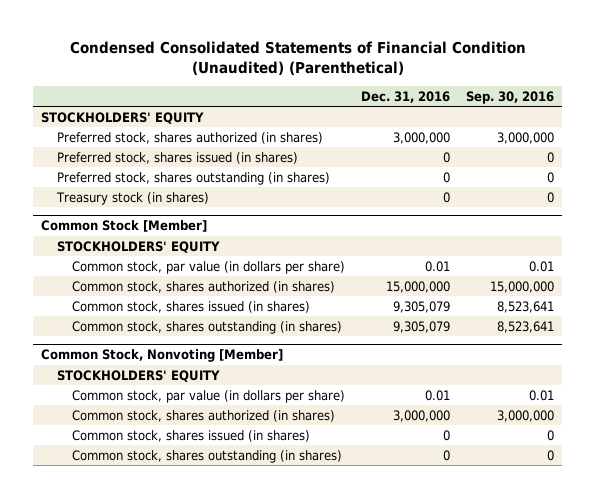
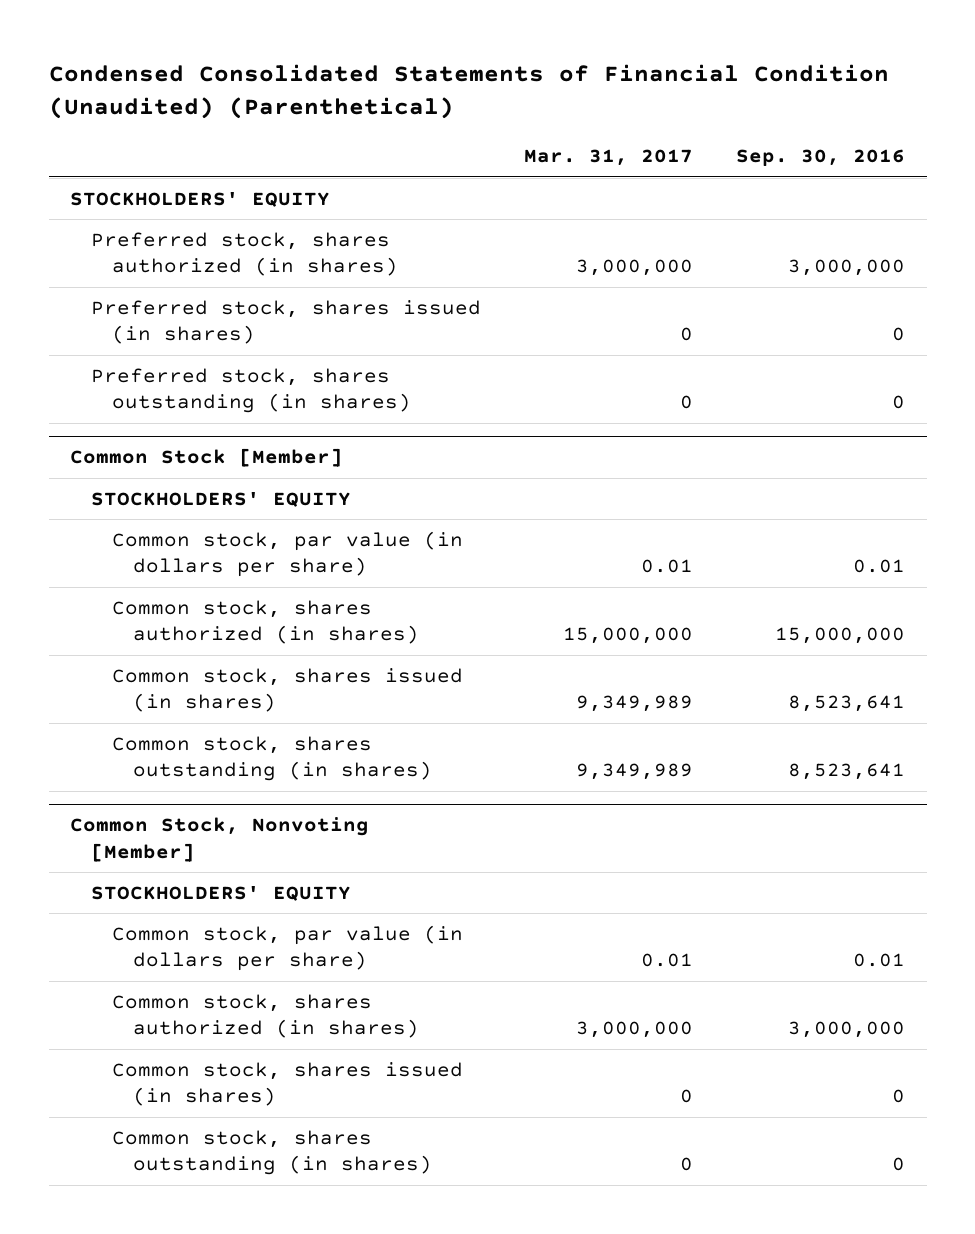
[361,90,451,103] Dec. 31, 2016 -> none
none -> [524,149,694,167] Mar. 31, 2017
[55,191,209,205] Treasury stock (in shares) -> none

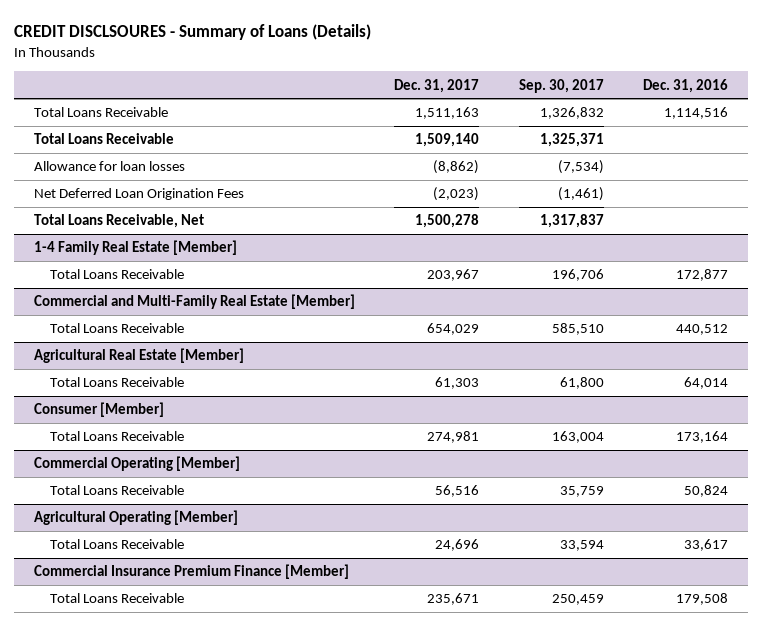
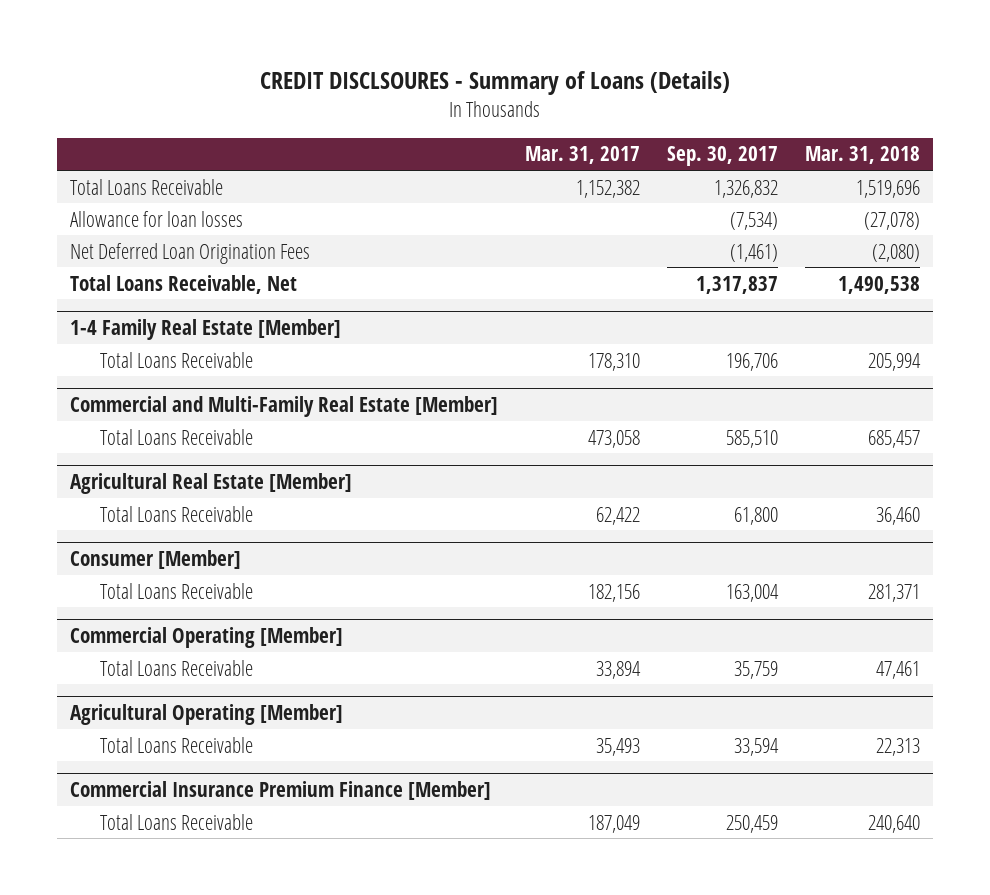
[394,78,480,93] Dec. 31, 2017 -> none
[642,78,728,93] Dec. 31, 2016 -> none
none -> [525,146,641,165] Mar. 31, 2017
none -> [804,146,920,165] Mar. 31, 2018
[33,133,174,145] Total Loans Receivable -> none

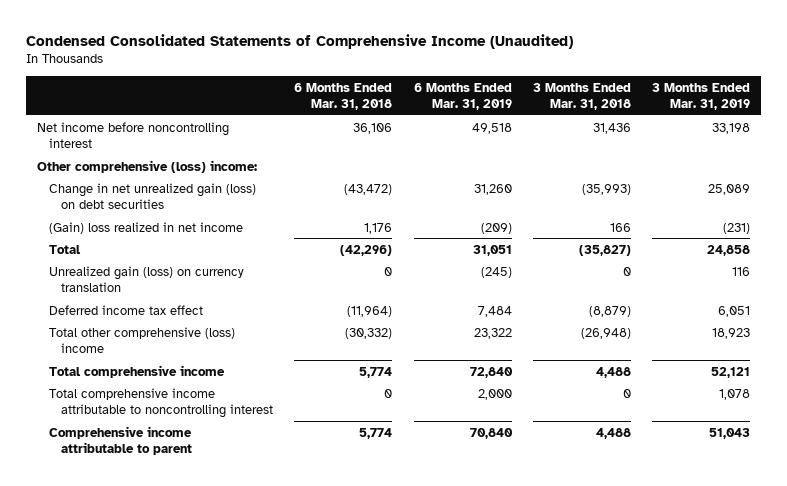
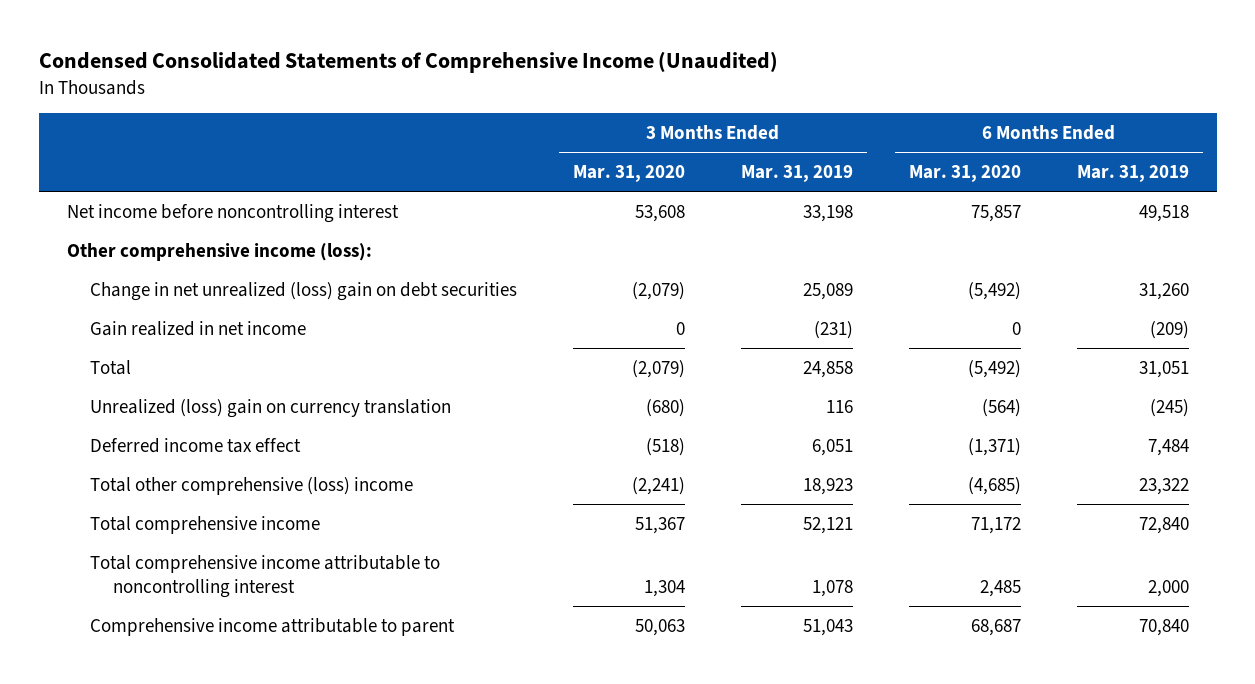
[294,82,393,111] 6 Months Ended Mar. 31, 2018 -> none
[532,82,631,111] 3 Months Ended Mar. 31, 2018 -> none
none -> [572,165,685,183] Mar. 31, 2020
none -> [908,165,1021,183] Mar. 31, 2020
[37,159,258,173] Other comprehensive (loss) income: -> [66,242,372,261] Other comprehensive income (loss):
[49,182,257,209] Change in net unrealized gain (loss) on debt securities -> [89,281,517,301] Change in net unrealized (loss) gain on debt securities
[49,221,244,234] (Gain) loss realized in net income -> [89,320,306,336] Gain realized in net income
[49,265,245,292] Unrealized gain (loss) on currency translation -> [89,398,451,418] Unrealized (loss) gain on currency translation

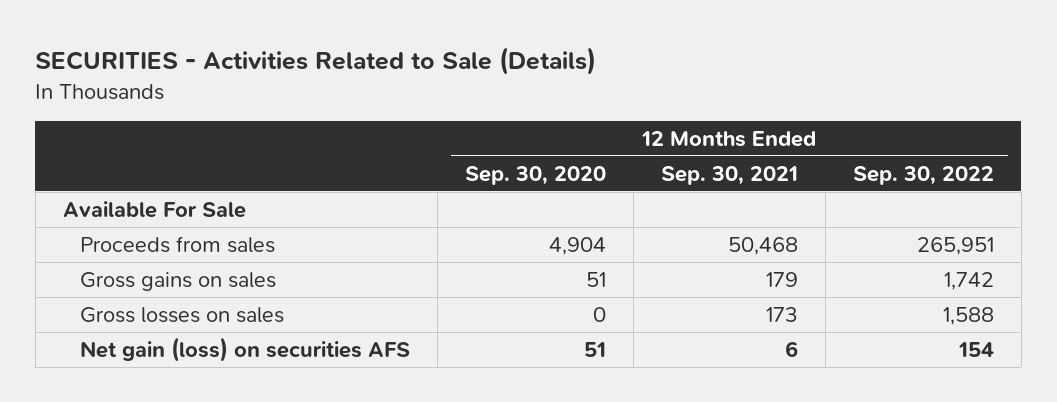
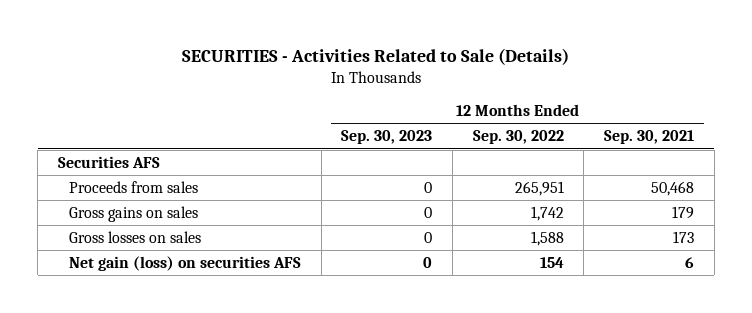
[464,165,606,185] Sep. 30, 2020 -> none
none -> [341,130,433,145] Sep. 30, 2023
[62,200,246,218] Available For Sale -> [57,155,160,168] Securities AFS

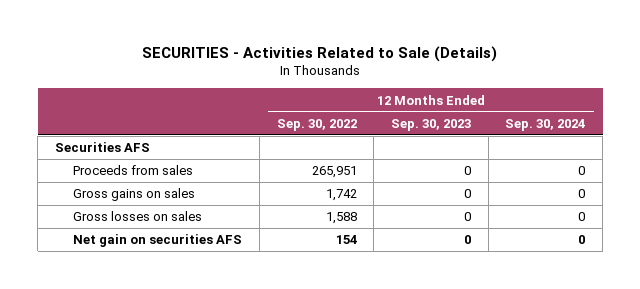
[604,130,695,145] Sep. 30, 2021 -> none
none -> [505,118,586,131] Sep. 30, 2024
[69,255,302,271] Net gain (loss) on securities AFS -> [73,234,243,248] Net gain on securities AFS

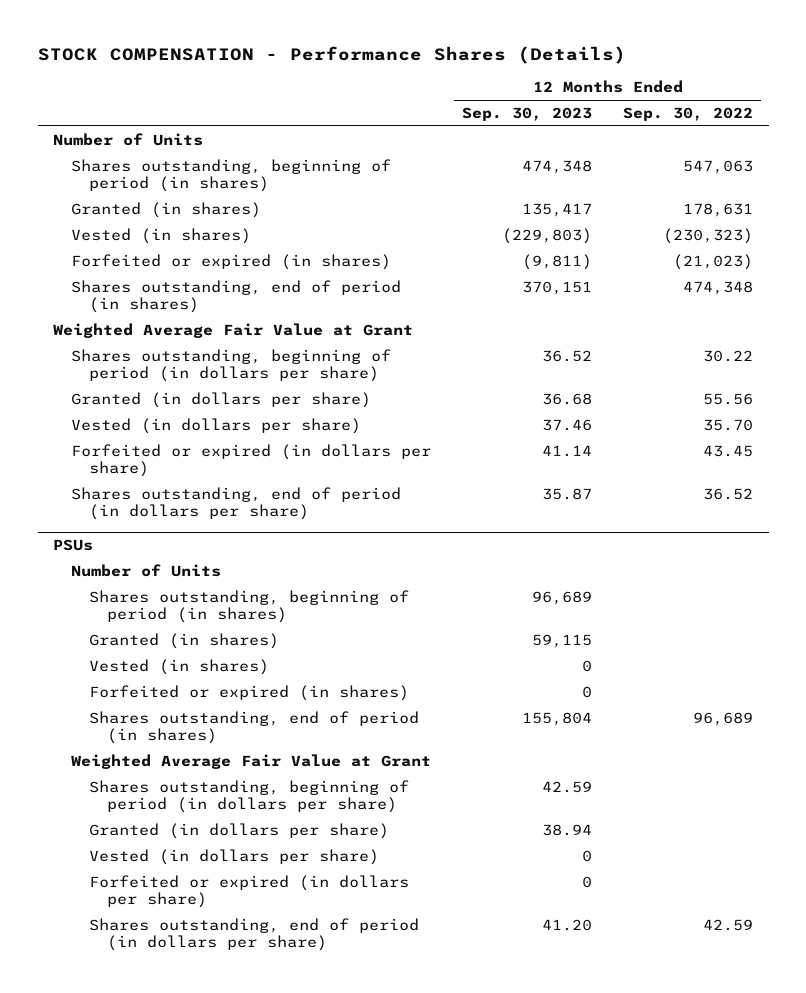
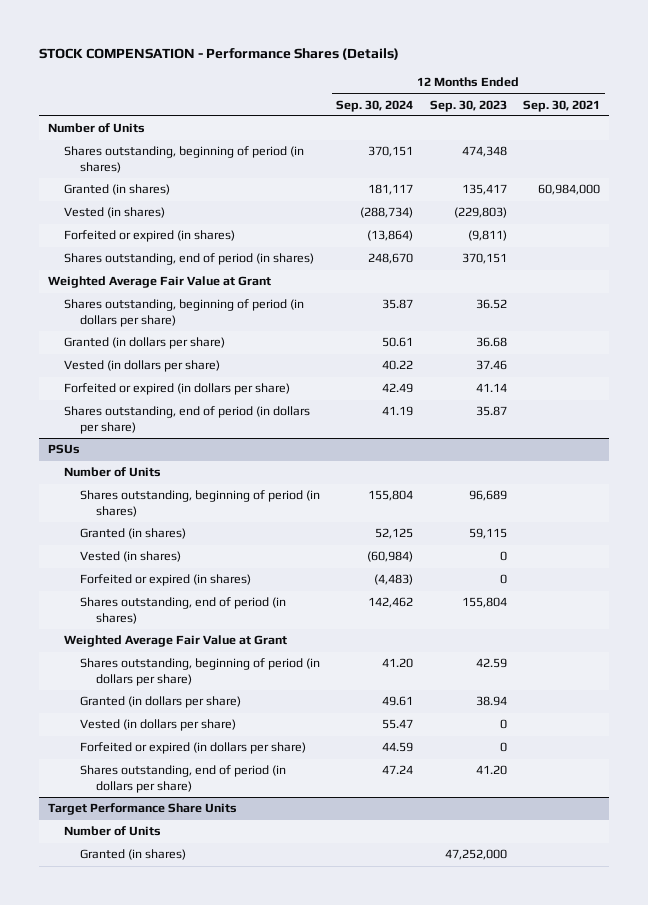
[623,106,754,121] Sep. 30, 2022 -> none
none -> [336,99,414,112] Sep. 30, 2024
none -> [523,99,601,112] Sep. 30, 2021
none -> [47,803,237,816] Target Performance Share Units
none -> [63,826,161,837] Number of Units
none -> [79,849,186,861] Granted (in shares)

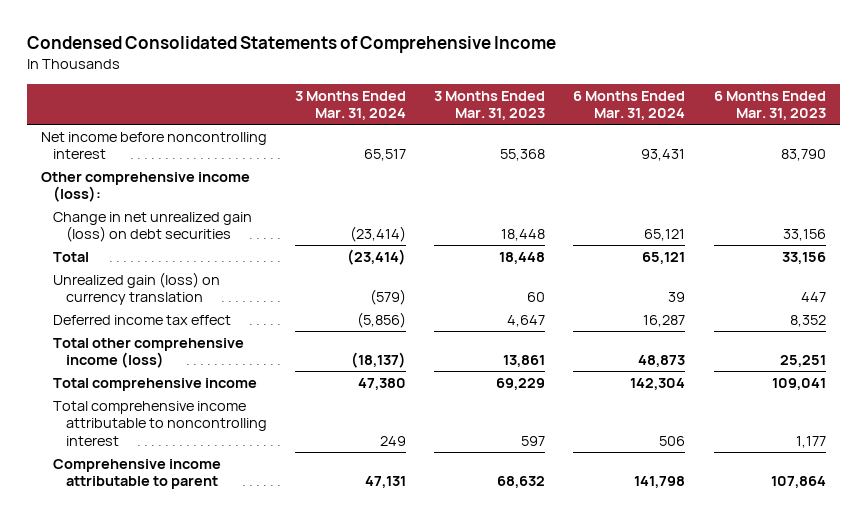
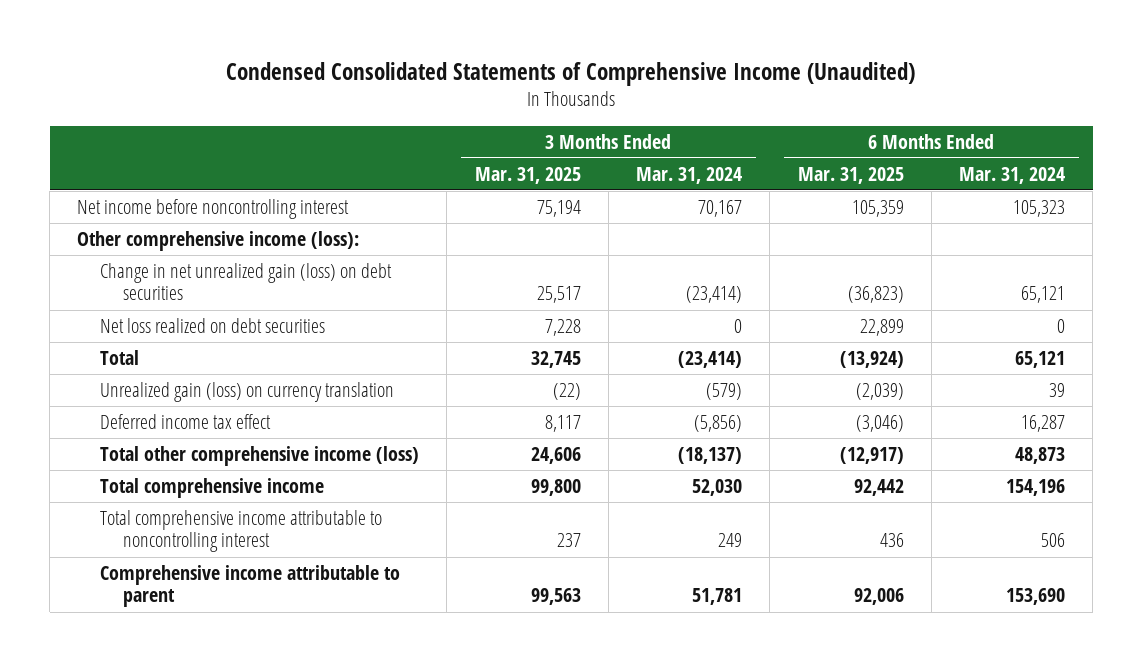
[26,36,556,54] Condensed Consolidated Statements of Comprehensive Income -> [226,61,916,86] Condensed Consolidated Statements of Comprehensive Income (Unaudited)
[434,90,546,120] 3 Months Ended Mar. 31, 2023 -> none
[713,90,826,120] 6 Months Ended Mar. 31, 2023 -> none
none -> [474,166,581,184] Mar. 31, 2025
none -> [797,166,904,184] Mar. 31, 2025
[364,149,407,162] 65,517 -> [698,199,743,217] 70,167
[641,149,686,162] 93,431 -> [1012,199,1065,217] 105,323
none -> [100,317,326,333] Net loss realized on debt securities
[358,377,407,390] 47,380 -> [692,478,743,496] 52,030
[630,377,686,390] 142,304 -> [1005,478,1065,496] 154,196
[365,476,407,489] 47,131 -> [692,588,743,606] 51,781
[634,476,686,489] 141,798 -> [1005,588,1065,606] 153,690

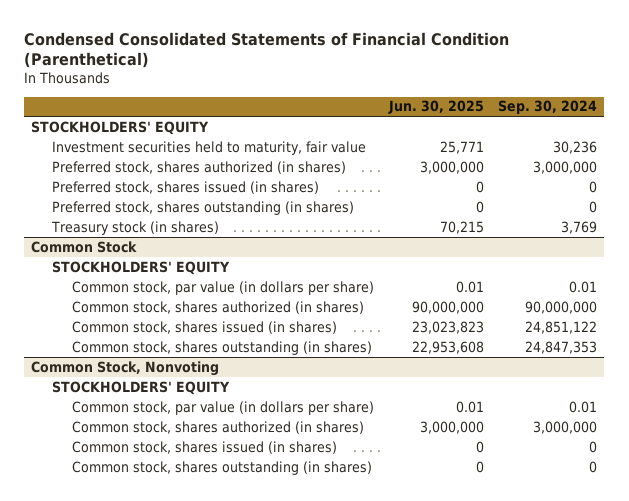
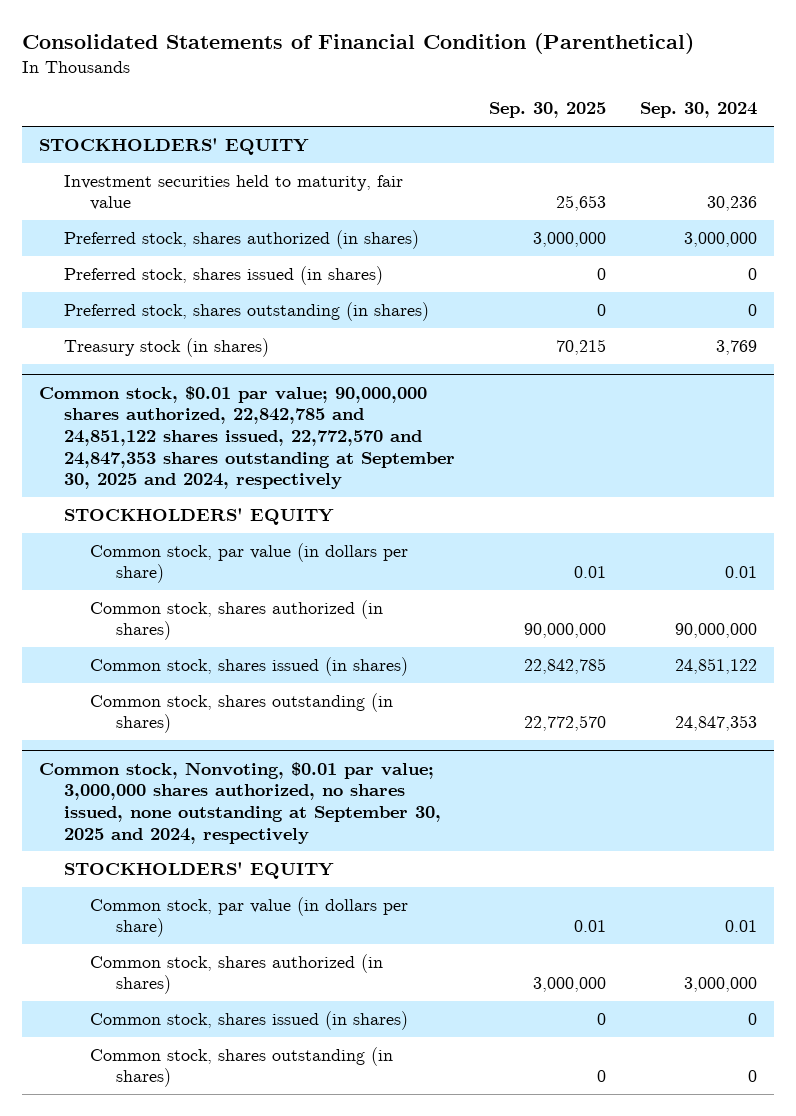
[24,31,510,69] Condensed Consolidated Statements of Financial Condition (Parenthetical) -> [21,33,694,55] Consolidated Statements of Financial Condition (Parenthetical)
[387,100,484,115] Jun. 30, 2025 -> none
none -> [489,102,607,119] Sep. 30, 2025
[31,240,138,253] Common Stock -> [38,385,456,490] Common stock, $0.01 par value; 90,000,000 shares authorized, 22,842,785 and 24,851,122 shares issued, 22,772,570 and 24,847,353 shares outstanding at September 30, 2025 and 2024, respectively
[31,360,220,376] Common Stock, Nonvoting -> [38,761,442,844] Common stock, Nonvoting, $0.01 par value; 3,000,000 shares authorized, no shares issued, none outstanding at September 30, 2025 and 2024, respectively

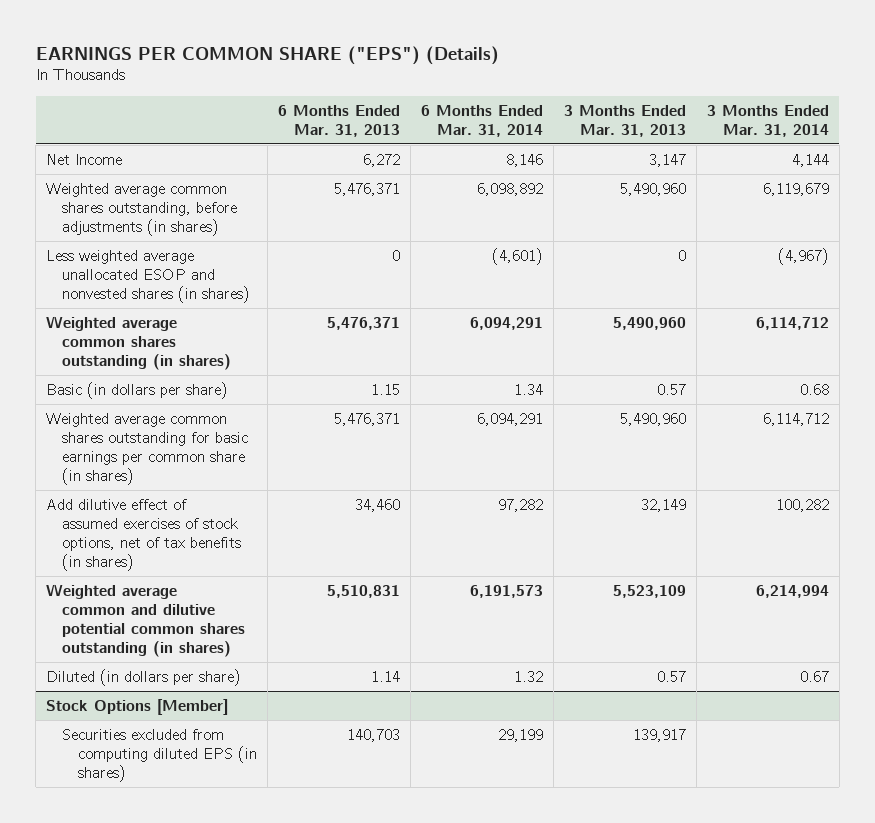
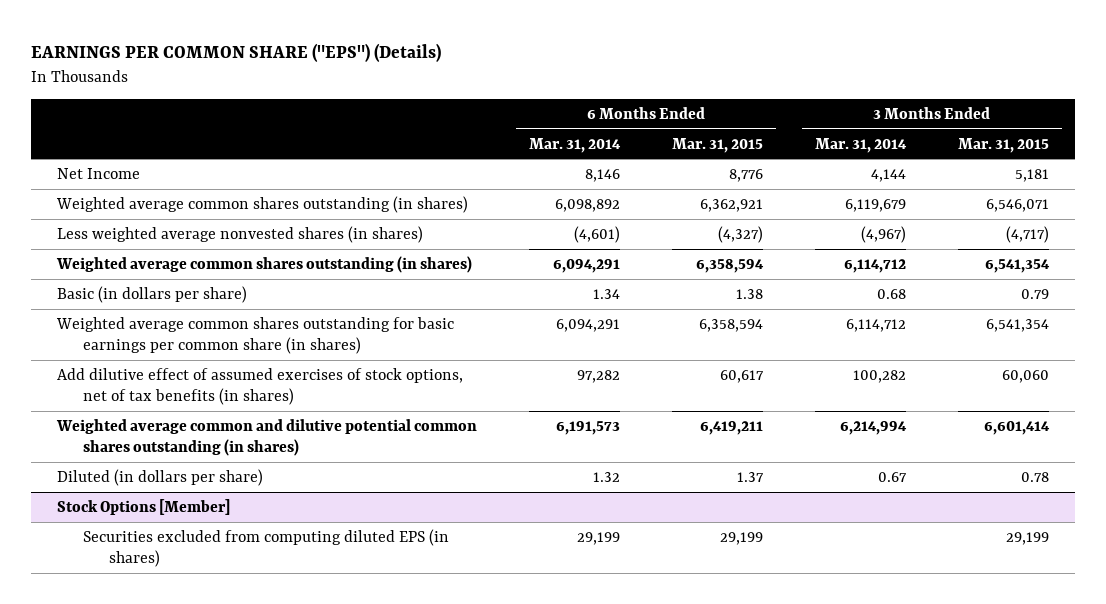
[278,104,401,137] 6 Months Ended Mar. 31, 2013 -> none
[563,104,686,137] 3 Months Ended Mar. 31, 2013 -> none
none -> [671,137,763,153] Mar. 31, 2015
none -> [958,137,1050,153] Mar. 31, 2015
[46,182,238,237] Weighted average common shares outstanding, before adjustments (in shares) -> [55,195,468,213] Weighted average common shares outstanding (in shares)
[46,249,251,304] Less weighted average unallocated ESOP and nonvested shares (in shares) -> [56,225,423,243] Less weighted average nonvested shares (in shares)

